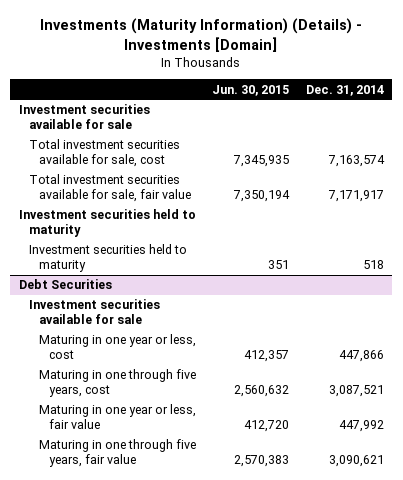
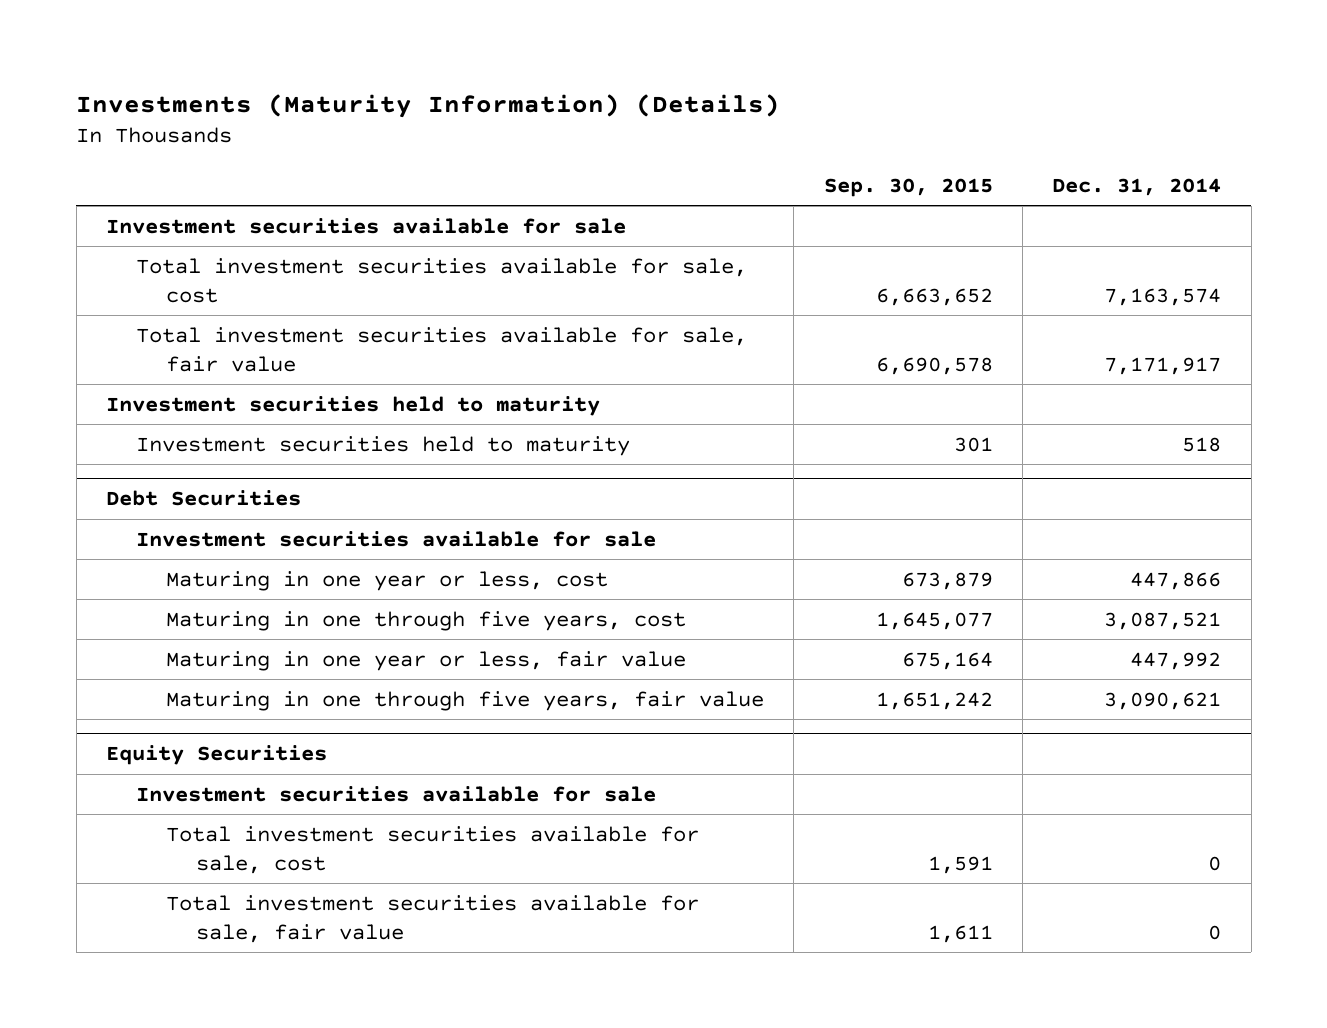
[40,17,363,52] Investments (Maturity Information) (Details) - Investments [Domain] -> [76,93,781,118] Investments (Maturity Information) (Details)
[212,84,290,96] Jun. 30, 2015 -> none
none -> [823,177,993,197] Sep. 30, 2015
none -> [106,745,328,766] Equity Securities
none -> [136,785,657,802] Investment securities available for sale
none -> [166,825,700,874] Total investment securities available for sale, cost
none -> [166,894,700,943] Total investment securities available for sale, fair value

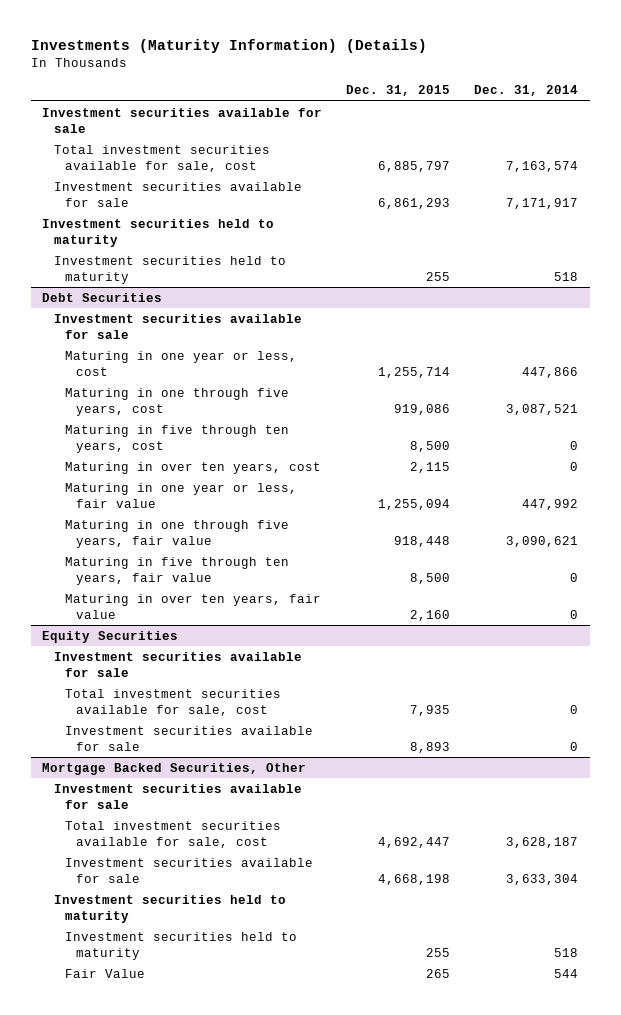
[823,177,993,197] Sep. 30, 2015 -> none
none -> [346,85,451,97] Dec. 31, 2015
[136,326,748,372] Total investment securities available for sale, fair value -> [53,181,302,207] Investment securities available for sale
none -> [64,424,289,453] Maturing in five through ten years, cost
none -> [64,461,321,474] Maturing in over ten years, cost
none -> [64,556,289,585] Maturing in five through ten years, fair value
none -> [64,593,321,619] Maturing in over ten years, fair value
[166,894,700,943] Total investment securities available for sale, fair value -> [64,725,313,751] Investment securities available for sale
none -> [42,762,307,775] Mortgage Backed Securities, Other
none -> [53,783,302,809] Investment securities available for sale
none -> [64,820,281,848] Total investment securities available for sale, cost
none -> [64,857,313,883] Investment securities available for sale
none -> [53,894,286,923] Investment securities held to maturity
none -> [64,931,297,960] Investment securities held to maturity
none -> [64,968,145,978] Fair Value

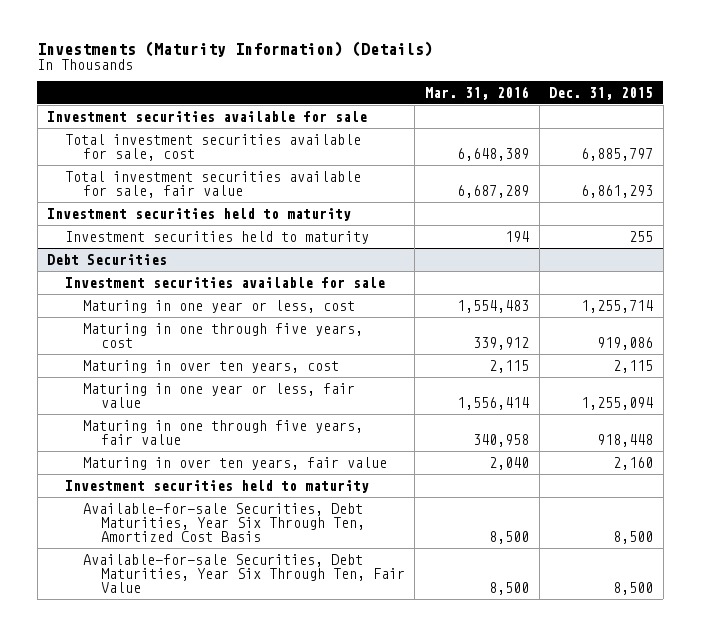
[474,85,579,97] Dec. 31, 2014 -> none
none -> [425,85,530,100] Mar. 31, 2016
[53,181,302,207] Investment securities available for sale -> [65,170,362,198] Total investment securities available for sale, fair value
[64,424,289,453] Maturing in five through ten years, cost -> none
[64,556,289,585] Maturing in five through ten years, fair value -> none
[42,630,179,643] Equity Securities -> none
[53,651,302,677] Investment securities available for sale -> none
[64,688,281,716] Total investment securities available for sale, cost -> none
[64,725,313,751] Investment securities available for sale -> none
[42,762,307,775] Mortgage Backed Securities, Other -> none
[53,783,302,809] Investment securities available for sale -> none
[64,820,281,848] Total investment securities available for sale, cost -> none
[64,857,313,883] Investment securities available for sale -> none
[64,931,297,960] Investment securities held to maturity -> none
[64,968,145,978] Fair Value -> none
none -> [82,502,365,543] Available-for-sale Securities, Debt Maturities, Year Six Through Ten, Amortized Cost Basis
none -> [82,553,405,594] Available-for-sale Securities, Debt Maturities, Year Six Through Ten, Fair Value

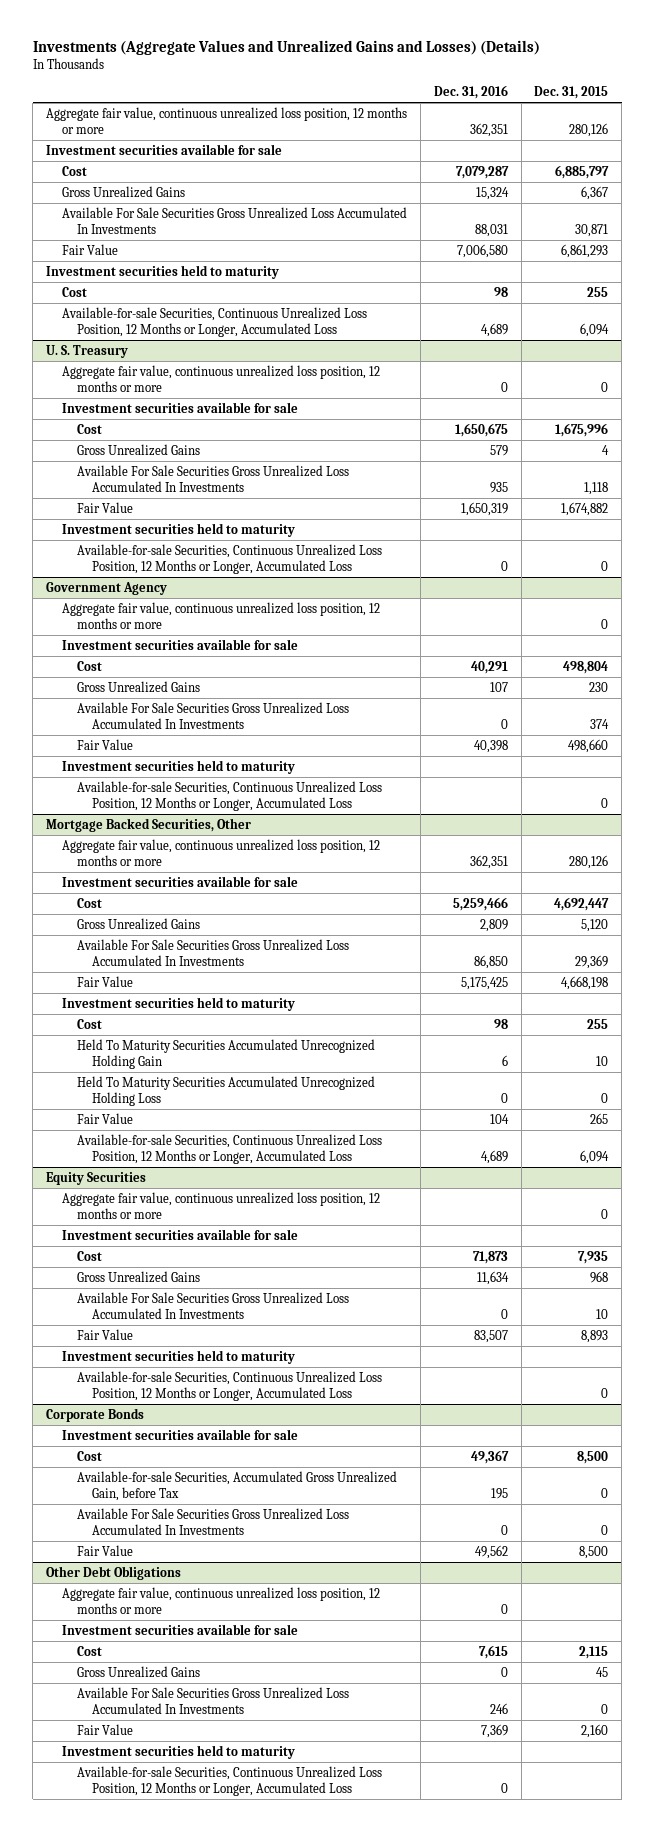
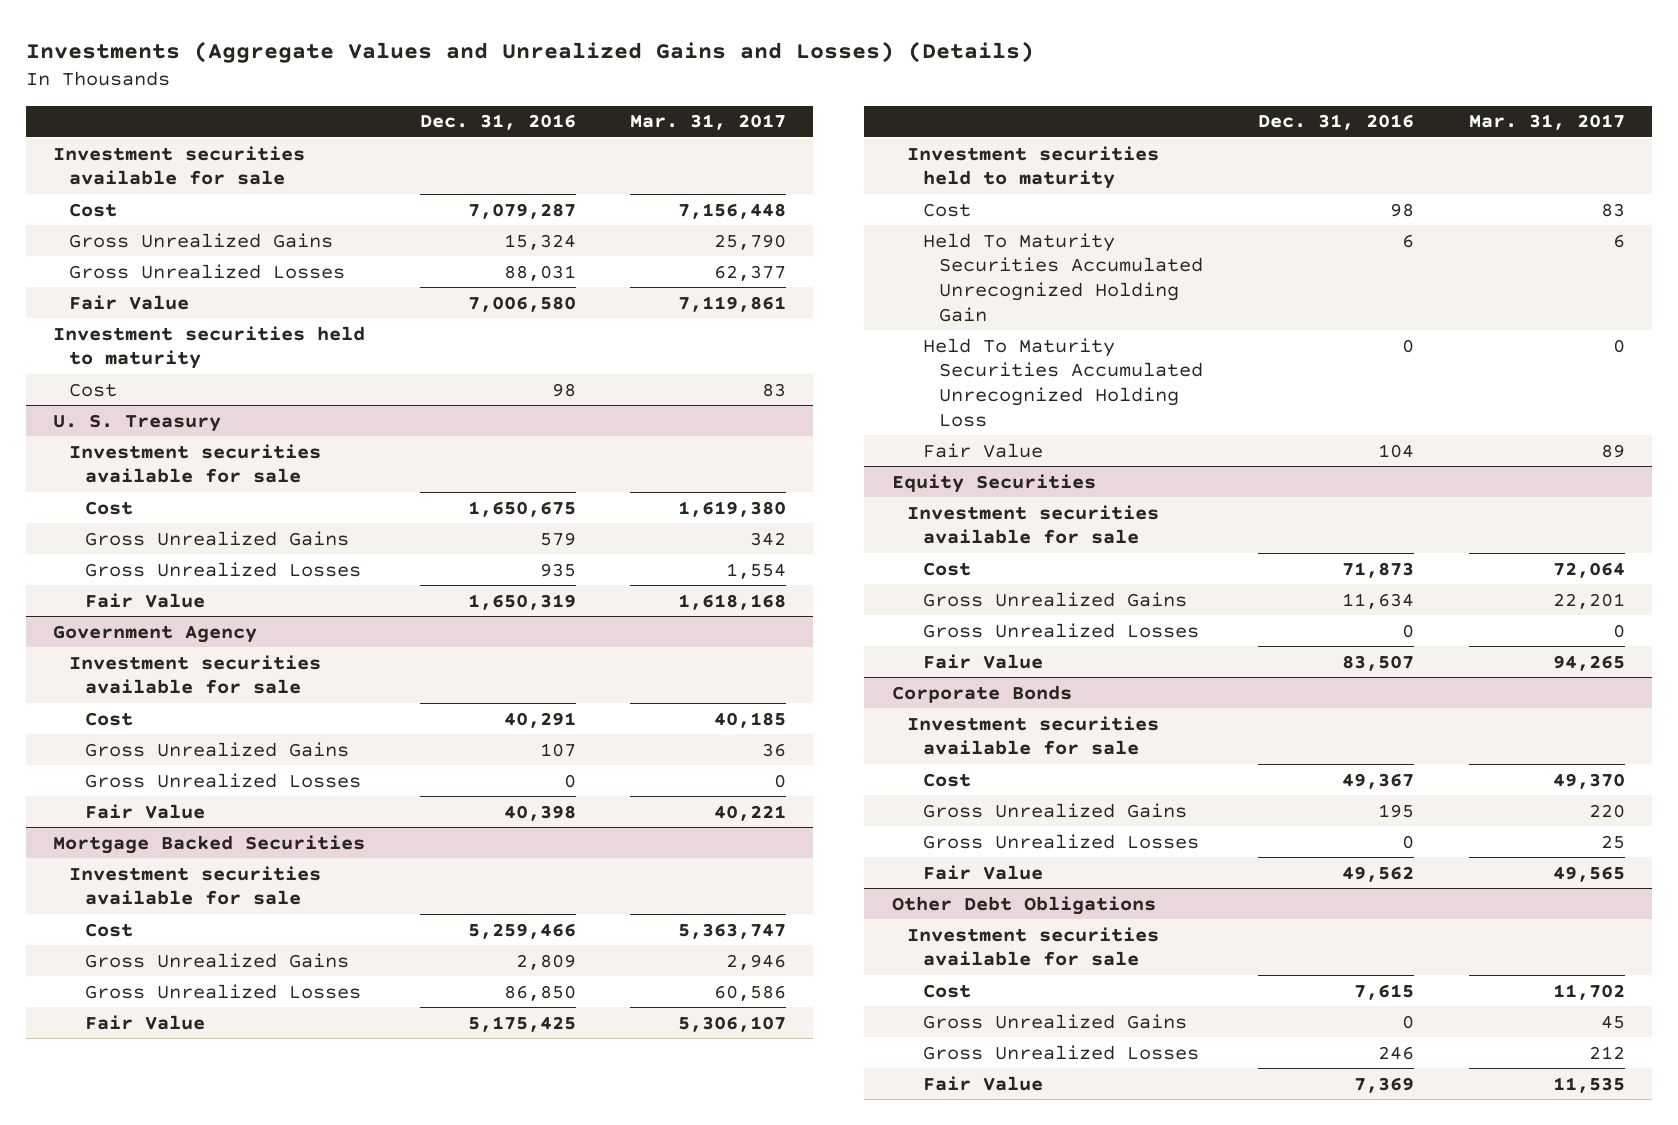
[534,86,609,100] Dec. 31, 2015 -> none
none -> [630,114,787,131] Mar. 31, 2017
[46,106,408,134] Aggregate fair value, continuous unrealized loss position, 12 months or more -> none
[61,206,407,234] Available For Sale Securities Gross Unrealized Loss Accumulated In Investments -> [68,263,345,279] Gross Unrealized Losses
[61,306,367,337] Available-for-sale Securities, Continuous Unrealized Loss Position, 12 Months or Longer, Accumulated Loss -> none
[61,364,380,392] Aggregate fair value, continuous unrealized loss position, 12 months or more -> none
[76,464,349,492] Available For Sale Securities Gross Unrealized Loss Accumulated In Investments -> [84,561,361,577] Gross Unrealized Losses
[61,522,295,537] Investment securities held to maturity -> none
[76,543,382,574] Available-for-sale Securities, Continuous Unrealized Loss Position, 12 Months or Longer, Accumulated Loss -> none
[61,601,380,629] Aggregate fair value, continuous unrealized loss position, 12 months or more -> none
[76,701,349,729] Available For Sale Securities Gross Unrealized Loss Accumulated In Investments -> [84,772,361,788] Gross Unrealized Losses
[61,759,295,774] Investment securities held to maturity -> none
[76,780,382,811] Available-for-sale Securities, Continuous Unrealized Loss Position, 12 Months or Longer, Accumulated Loss -> none
[61,838,380,866] Aggregate fair value, continuous unrealized loss position, 12 months or more -> none
[46,817,252,832] Mortgage Backed Securities, Other -> [53,834,366,854] Mortgage Backed Securities
[76,938,349,966] Available For Sale Securities Gross Unrealized Loss Accumulated In Investments -> [84,983,361,999] Gross Unrealized Losses
[76,1133,382,1164] Available-for-sale Securities, Continuous Unrealized Loss Position, 12 Months or Longer, Accumulated Loss -> none
[61,1191,380,1219] Aggregate fair value, continuous unrealized loss position, 12 months or more -> none
[76,1291,349,1319] Available For Sale Securities Gross Unrealized Loss Accumulated In Investments -> [923,622,1200,638] Gross Unrealized Losses
[61,1349,295,1364] Investment securities held to maturity -> none
[76,1370,382,1401] Available-for-sale Securities, Continuous Unrealized Loss Position, 12 Months or Longer, Accumulated Loss -> none
[76,1470,397,1501] Available-for-sale Securities, Accumulated Gross Unrealized Gain, before Tax -> [923,802,1188,818] Gross Unrealized Gains
[76,1507,349,1535] Available For Sale Securities Gross Unrealized Loss Accumulated In Investments -> [923,833,1200,849] Gross Unrealized Losses
[61,1586,380,1614] Aggregate fair value, continuous unrealized loss position, 12 months or more -> none
[76,1686,349,1714] Available For Sale Securities Gross Unrealized Loss Accumulated In Investments -> [923,1044,1200,1060] Gross Unrealized Losses
[61,1744,295,1759] Investment securities held to maturity -> none
[76,1765,382,1796] Available-for-sale Securities, Continuous Unrealized Loss Position, 12 Months or Longer, Accumulated Loss -> none

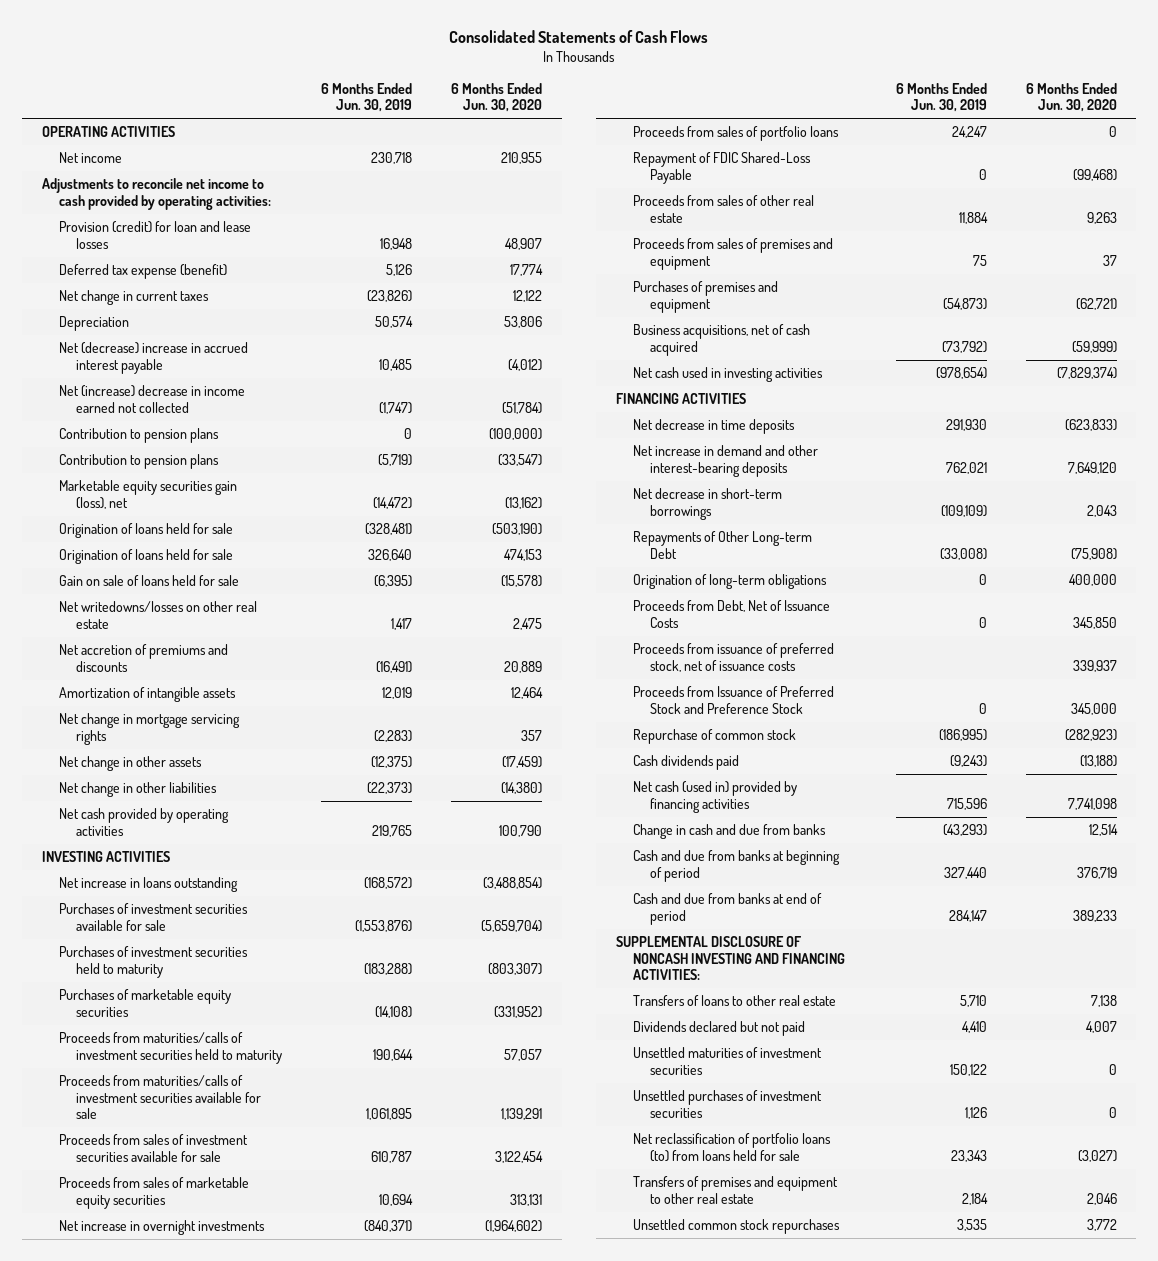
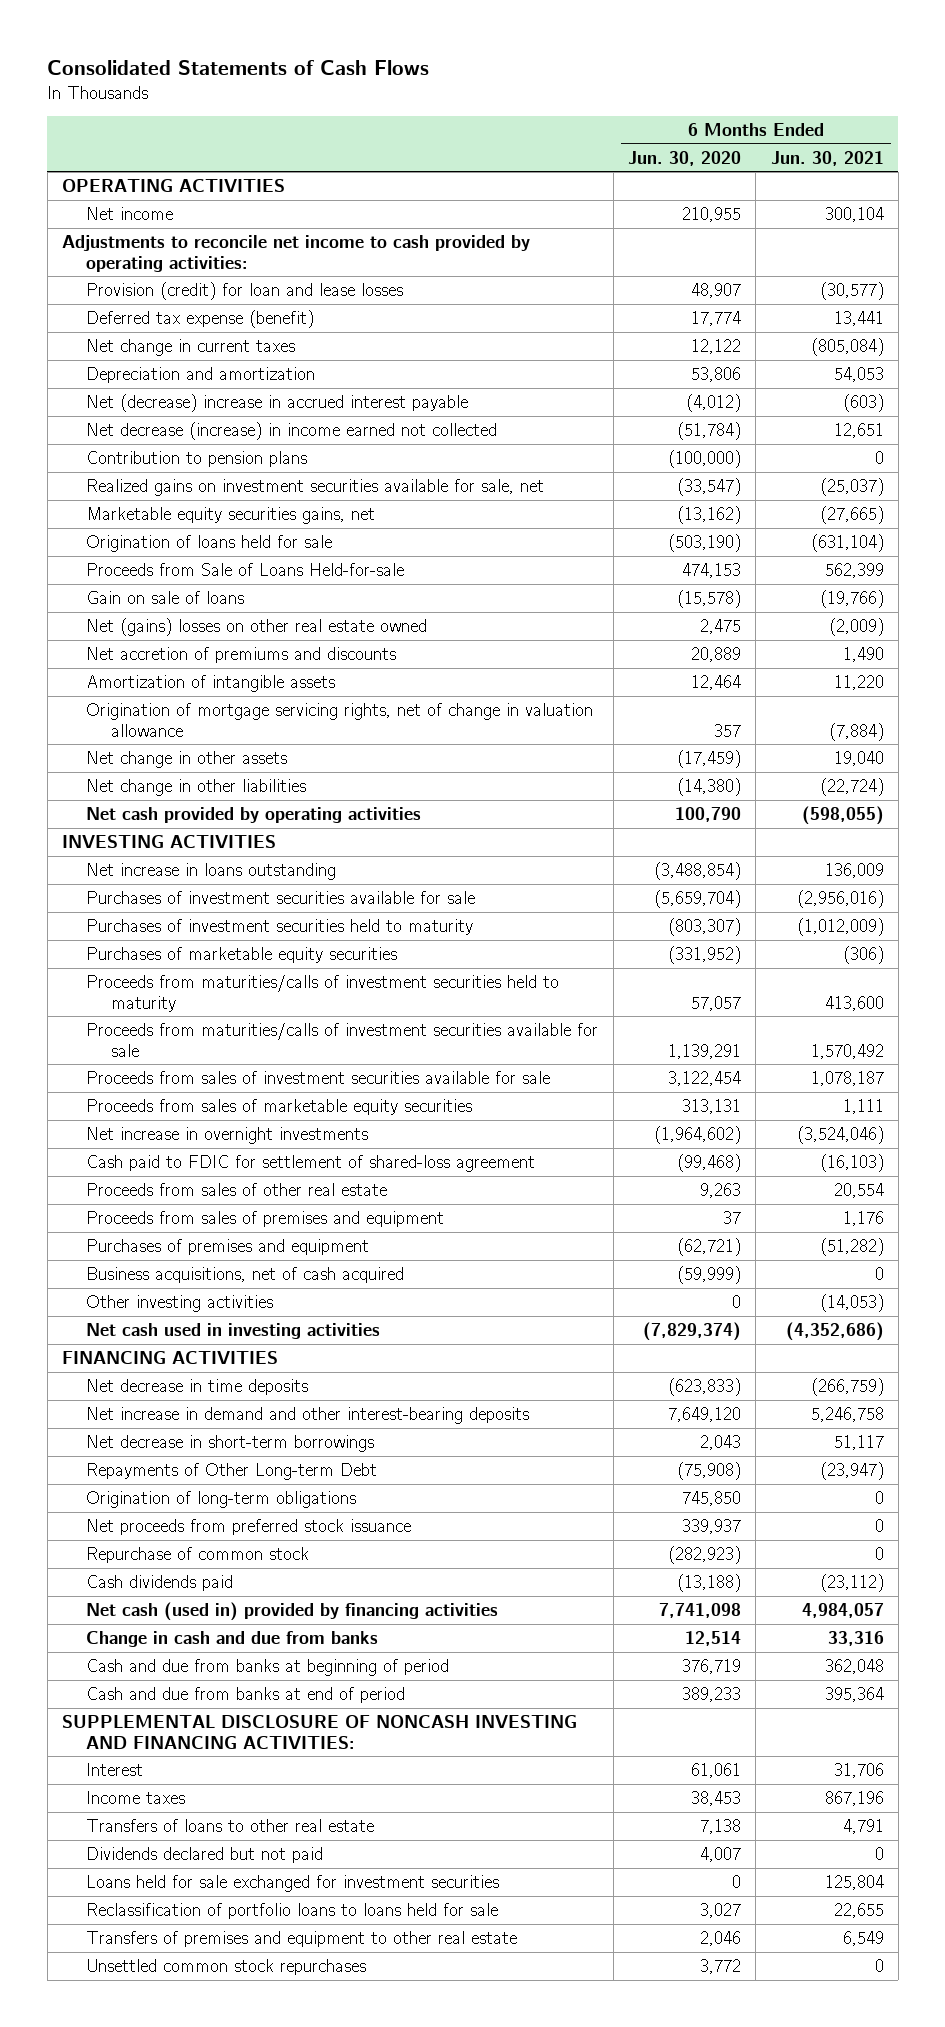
[321,82,413,113] 6 Months Ended Jun. 30, 2019 -> none
none -> [770,150,884,166] Jun. 30, 2021
[58,316,129,332] Depreciation -> [86,366,316,383] Depreciation and amortization
[58,385,245,413] Net (increase) decrease in income earned not collected -> [86,421,498,440] Net decrease (increase) in income earned not collected
[58,454,219,470] Contribution to pension plans -> [86,478,545,496] Realized gains on investment securities available for sale, net
[58,480,237,509] Marketable equity securities gain (loss), net -> [86,506,376,524] Marketable equity securities gains, net
[58,549,233,565] Origination of loans held for sale -> [86,562,405,576] Proceeds from Sale of Loans Held-for-sale
[58,575,239,587] Gain on sale of loans held for sale -> [86,590,245,604] Gain on sale of loans
[58,601,257,629] Net writedowns/losses on other real estate -> [86,617,428,636] Net (gains) losses on other real estate owned
[58,713,240,745] Net change in mortgage servicing rights -> [86,702,594,737] Origination of mortgage servicing rights, net of change in valuation allowance
[633,126,840,142] Proceeds from sales of portfolio loans -> none
[633,152,812,184] Repayment of FDIC Shared-Loss Payable -> [86,1154,536,1172] Cash paid to FDIC for settlement of shared-loss agreement
none -> [86,1294,274,1312] Other investing activities
[633,600,831,628] Proceeds from Debt, Net of Issuance Costs -> none
[633,686,835,714] Proceeds from Issuance of Preferred Stock and Preference Stock -> none
[1068,574,1117,587] 400,000 -> [681,1490,741,1506] 745,850
[633,643,835,672] Proceeds from issuance of preferred stock, net of issuance costs -> [86,1518,412,1535] Net proceeds from preferred stock issuance
none -> [86,1762,144,1776] Interest
none -> [86,1790,186,1804] Income taxes
[633,1047,823,1075] Unsettled maturities of investment securities -> none
[633,1090,823,1118] Unsettled purchases of investment securities -> none
none -> [86,1874,500,1892] Loans held for sale exchanged for investment securities
[633,1133,832,1162] Net reclassification of portfolio loans (to) from loans held for sale -> [86,1902,499,1919] Reclassification of portfolio loans to loans held for sale
[1077,1149,1117,1162] (3,027) -> [699,1902,741,1918] 3,027

